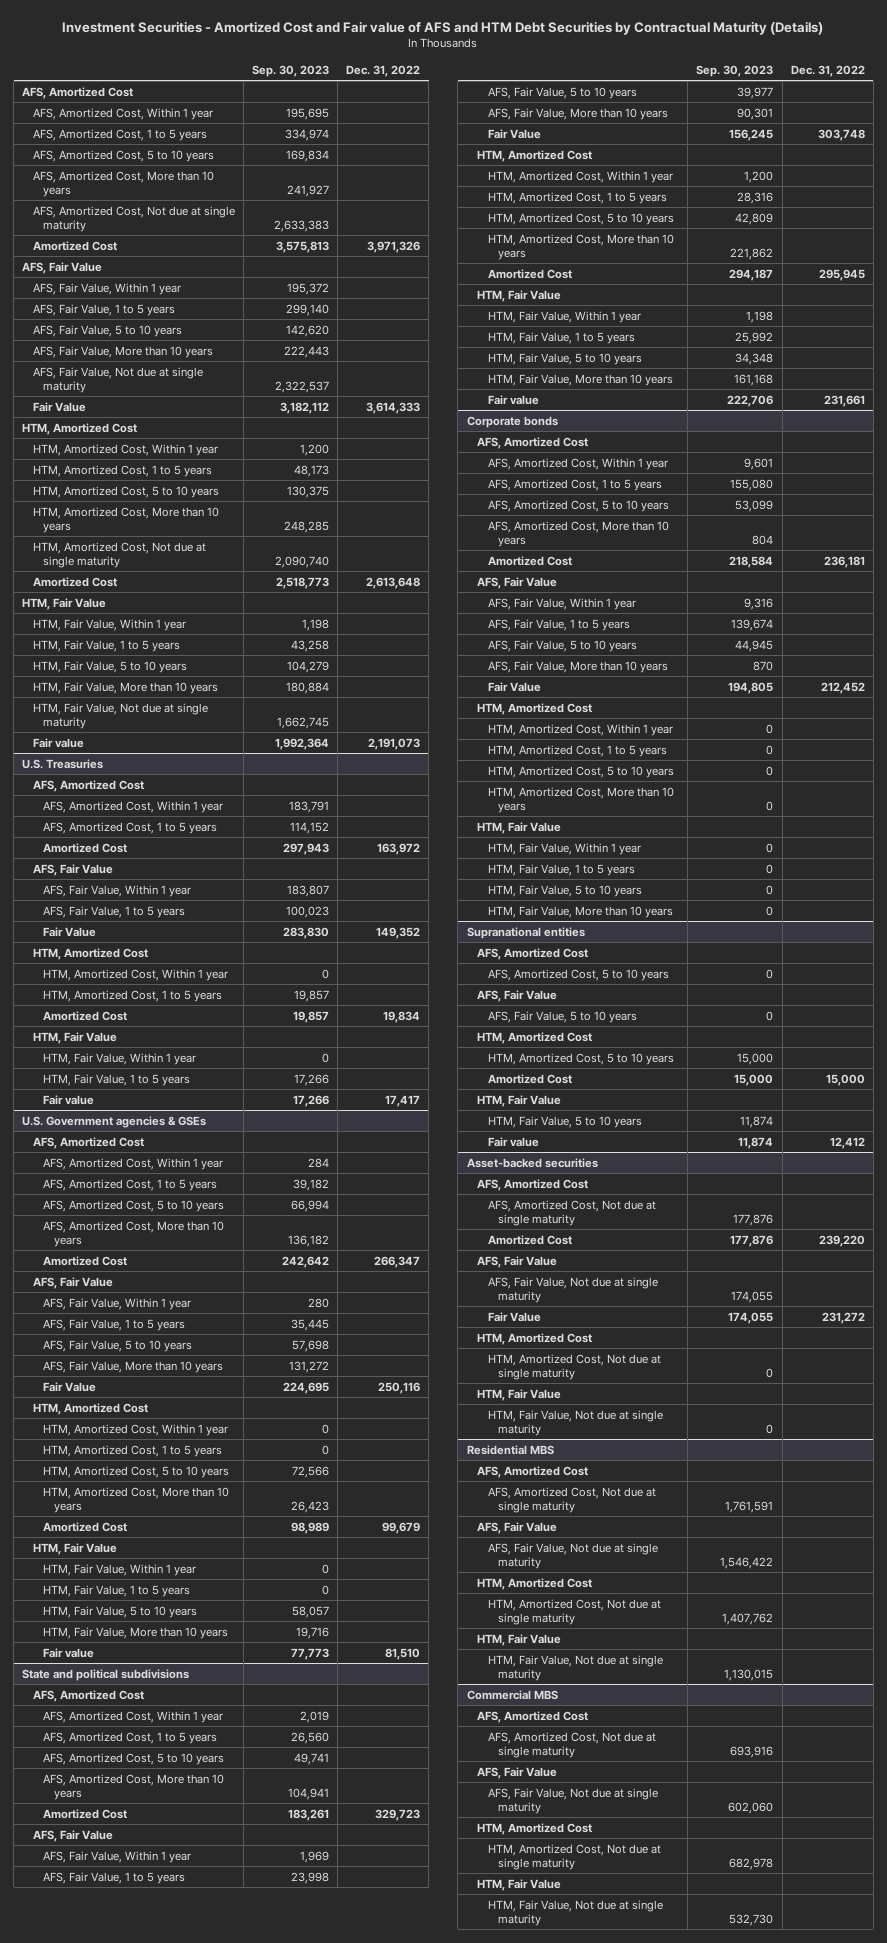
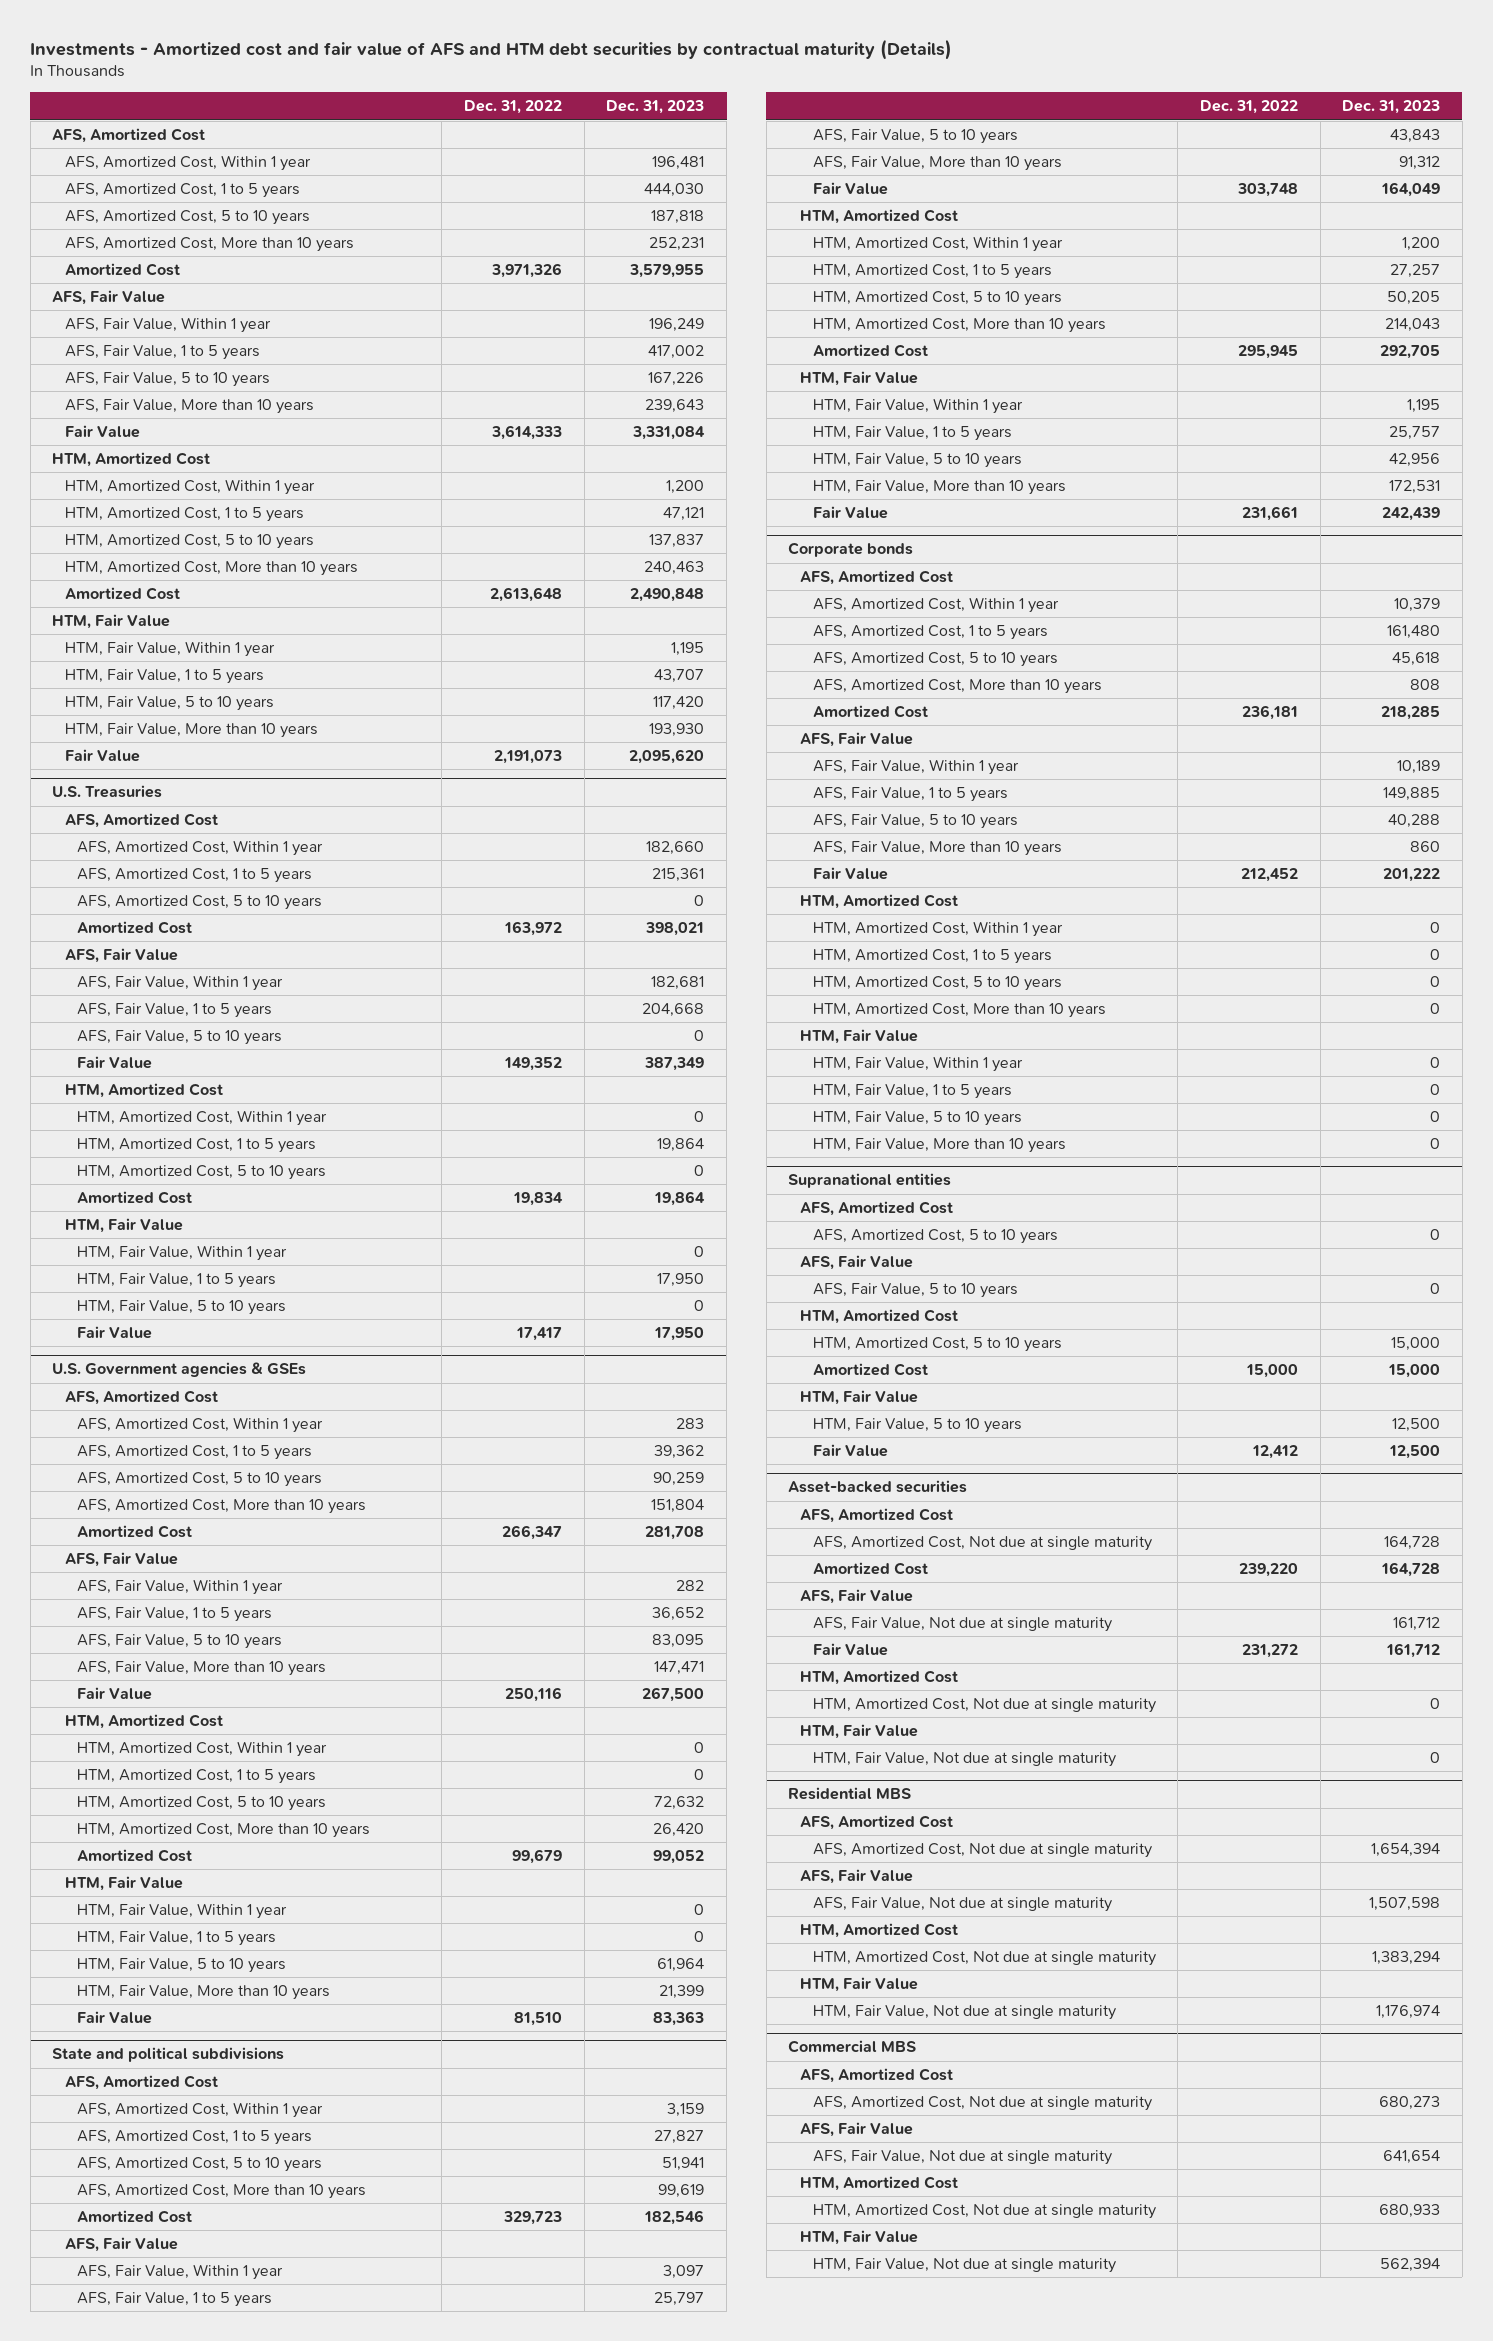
[62,20,824,35] Investment Securities - Amortized Cost and Fair value of AFS and HTM Debt Securities by Contractual Maturity (Details) -> [30,38,953,60] Investments - Amortized cost and fair value of AFS and HTM debt securities by contractual maturity (Details)
[252,64,330,77] Sep. 30, 2023 -> none
none -> [606,100,705,115] Dec. 31, 2023
[32,205,235,232] AFS, Amortized Cost, Not due at single maturity -> none
[32,366,203,393] AFS, Fair Value, Not due at single maturity -> none
[32,541,206,568] HTM, Amortized Cost, Not due at single maturity -> none
[32,702,208,729] HTM, Fair Value, Not due at single maturity -> none
[32,737,84,748] Fair value -> [64,749,140,763] Fair Value
none -> [76,895,322,911] AFS, Amortized Cost, 5 to 10 years
none -> [76,1030,282,1046] AFS, Fair Value, 5 to 10 years
none -> [76,1165,326,1181] HTM, Amortized Cost, 5 to 10 years
none -> [76,1300,286,1316] HTM, Fair Value, 5 to 10 years
[43,1094,95,1105] Fair value -> [76,1326,152,1340] Fair Value
[43,1647,95,1658] Fair value -> [76,2011,152,2025] Fair Value
[487,394,539,405] Fair value -> [812,506,888,520] Fair Value
[487,1136,539,1147] Fair value -> [812,1444,888,1458] Fair Value

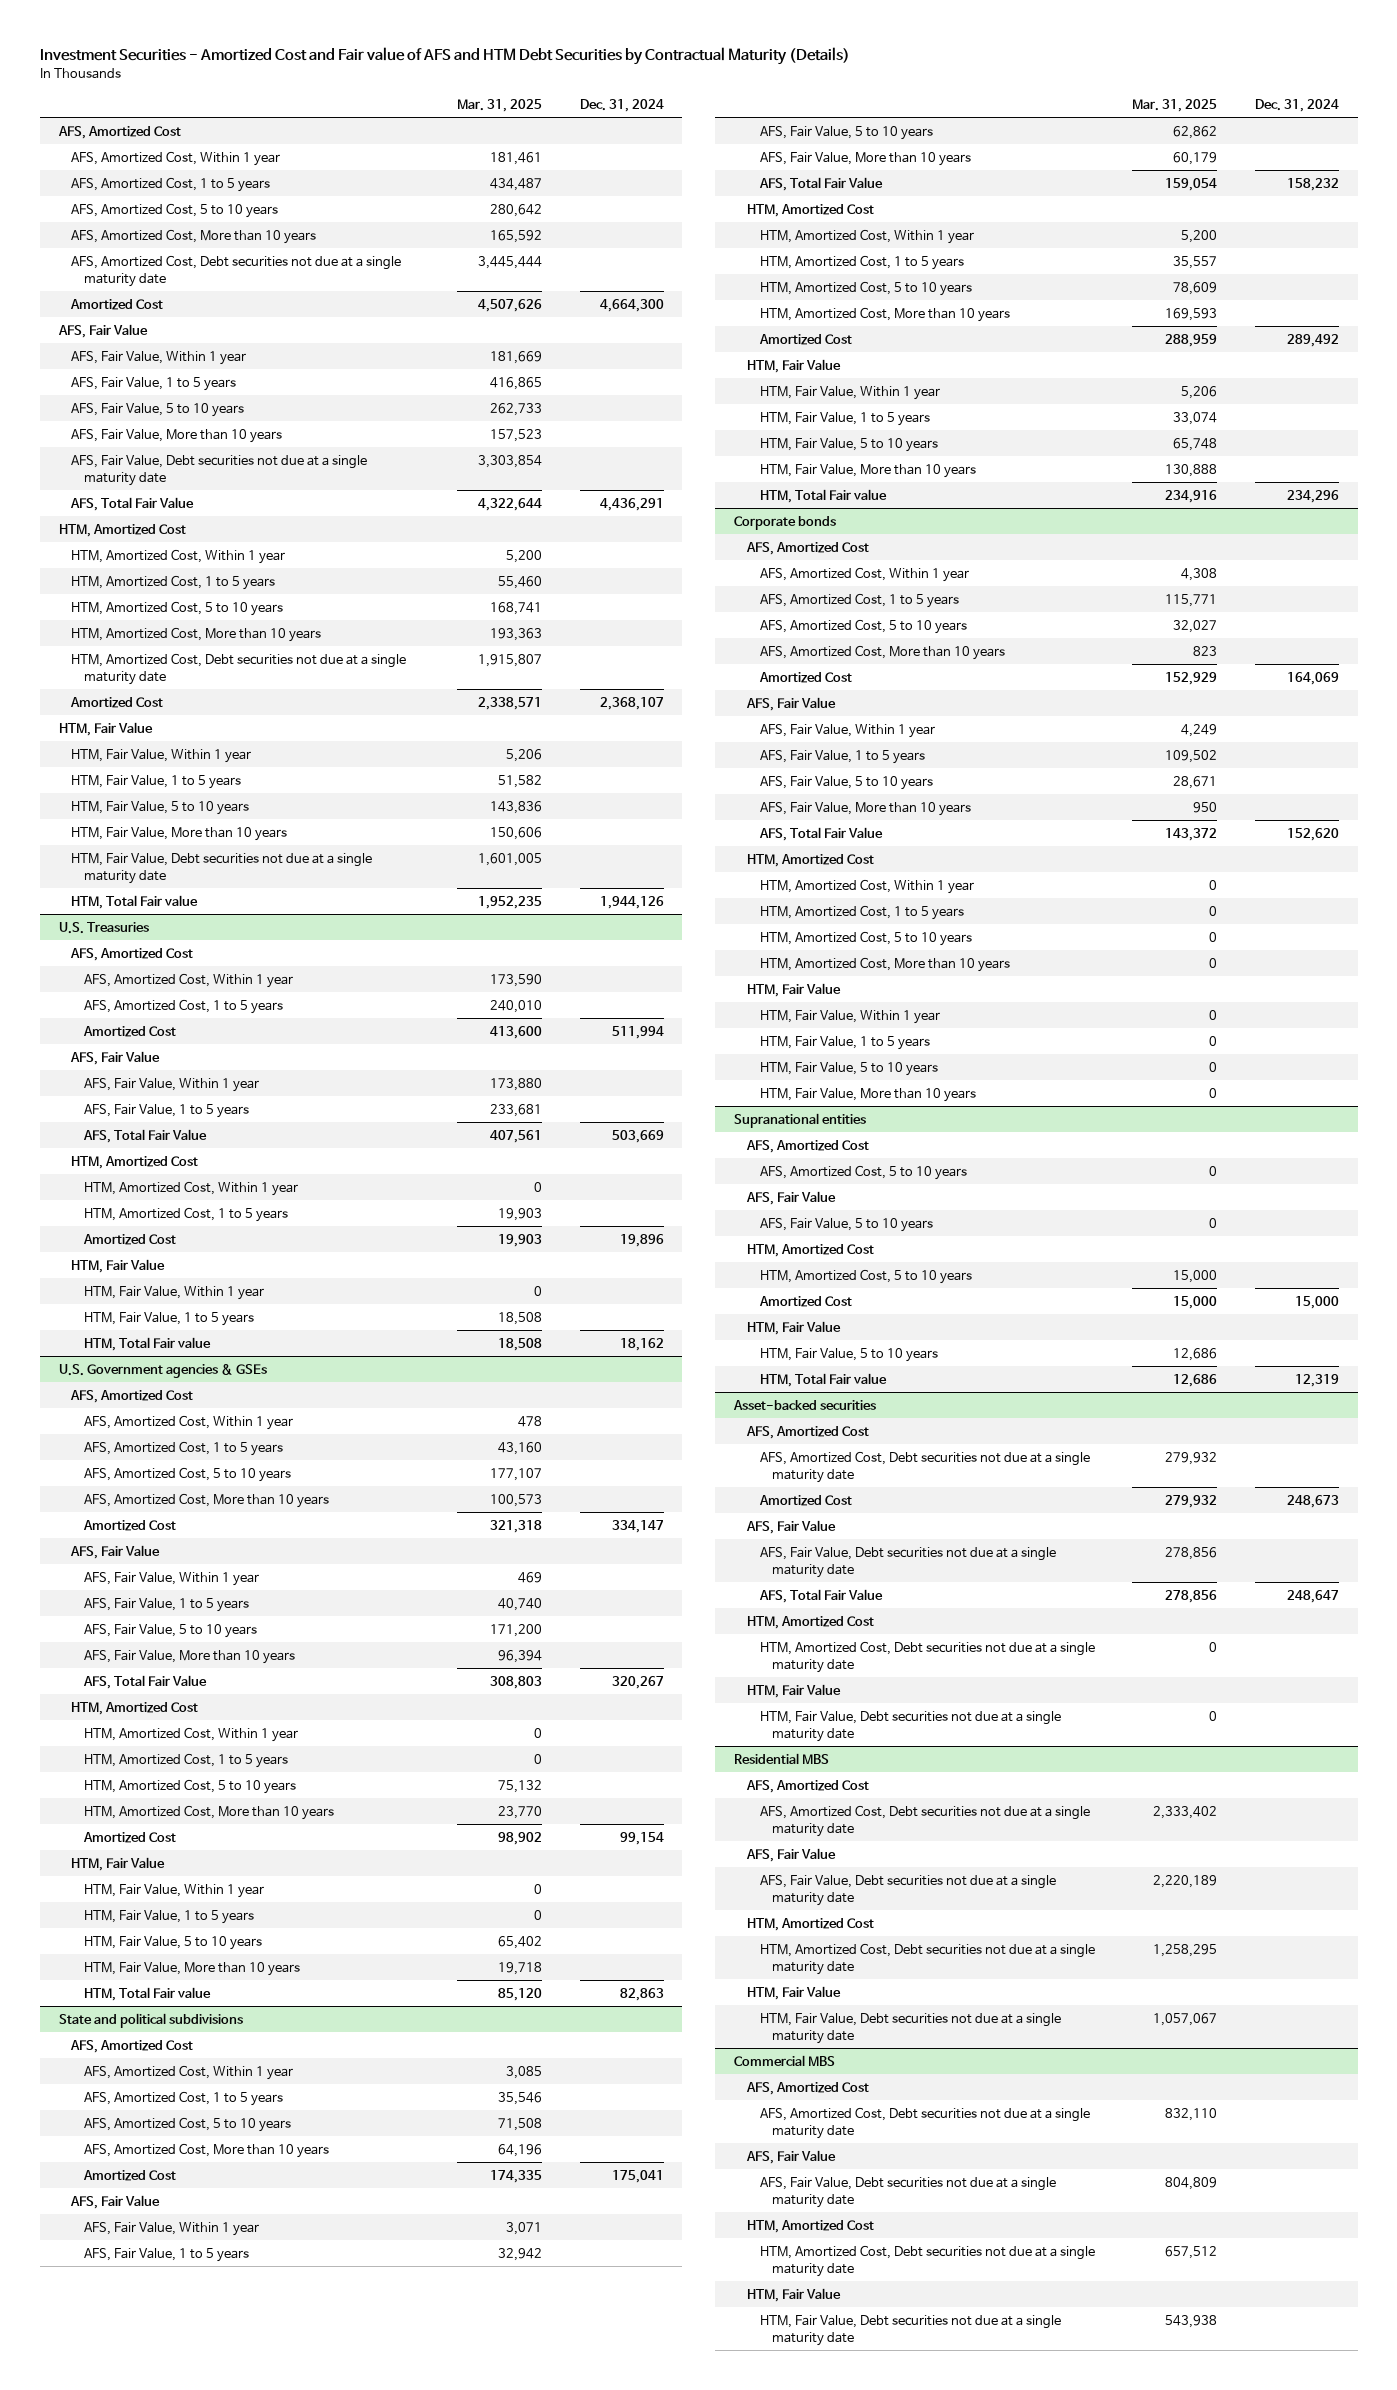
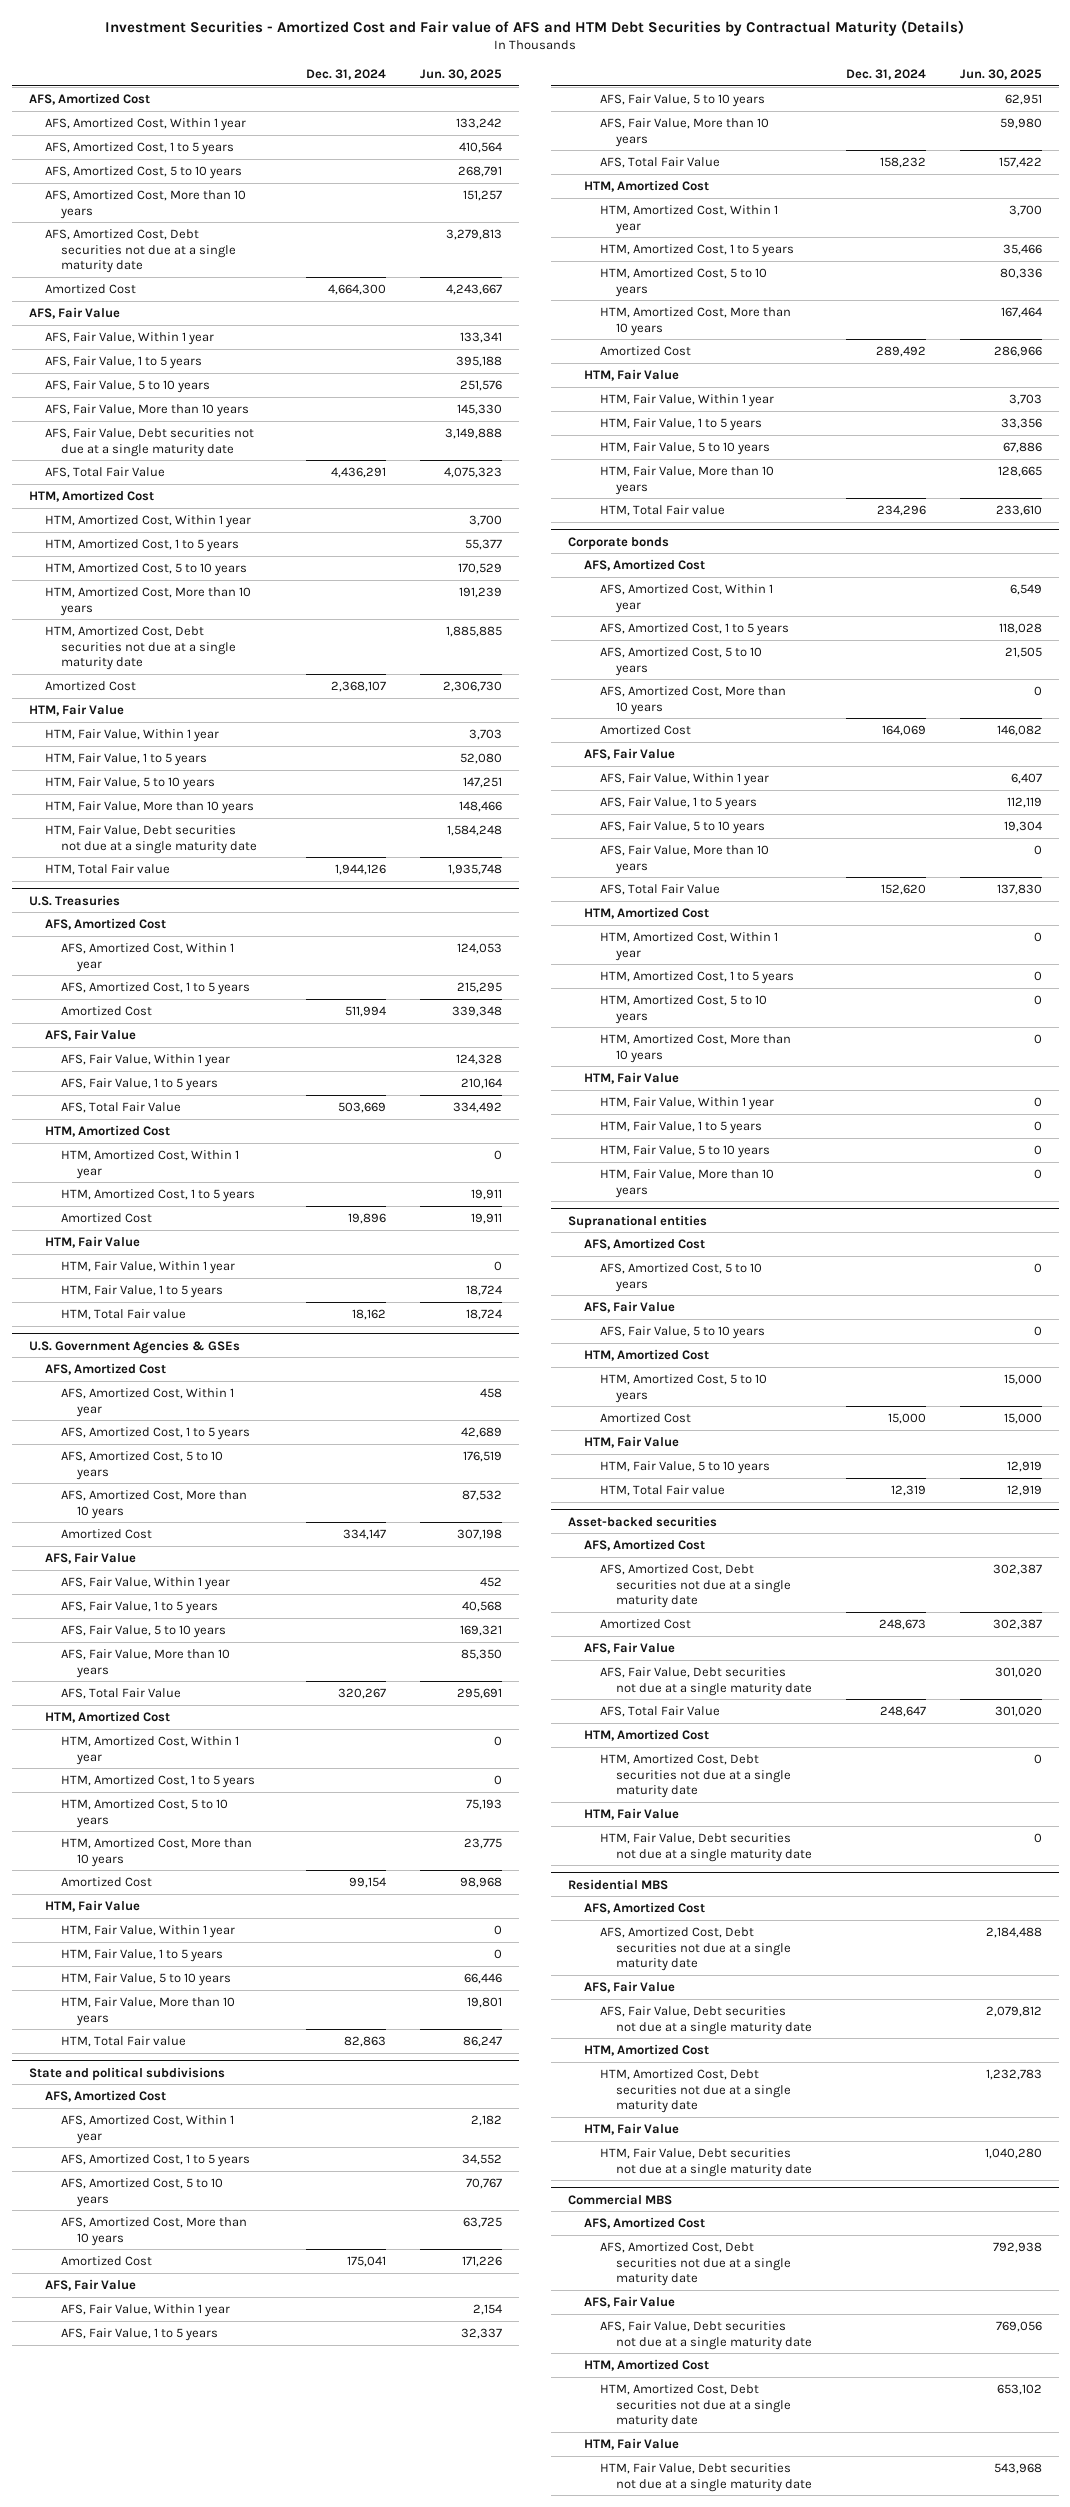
[456,98,542,112] Mar. 31, 2025 -> none
none -> [419,69,502,81] Jun. 30, 2025
[58,1363,267,1378] U.S. Government agencies & GSEs -> [28,1339,240,1354] U.S. Government Agencies & GSEs

